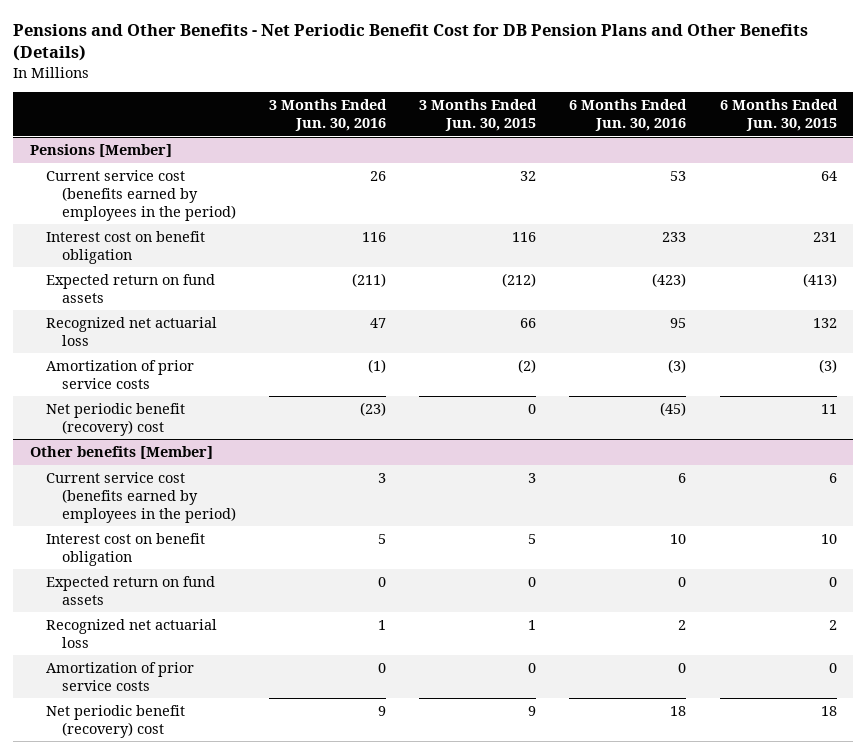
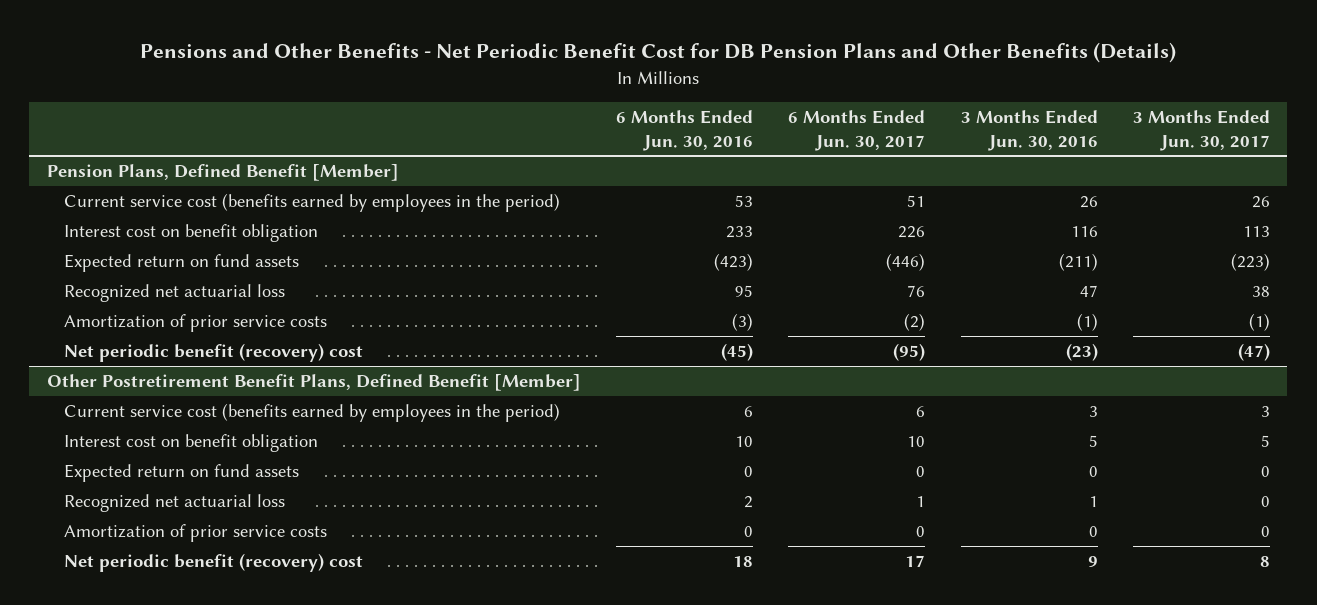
[419,99,538,132] 3 Months Ended Jun. 30, 2015 -> none
[719,99,838,132] 6 Months Ended Jun. 30, 2015 -> none
none -> [788,110,926,151] 6 Months Ended Jun. 30, 2017
none -> [1132,110,1270,151] 3 Months Ended Jun. 30, 2017
[29,143,172,157] Pensions [Member] -> [46,163,399,181] Pension Plans, Defined Benefit [Member]
[29,445,213,459] Other benefits [Member] -> [46,373,581,391] Other Postretirement Benefit Plans, Defined Benefit [Member]

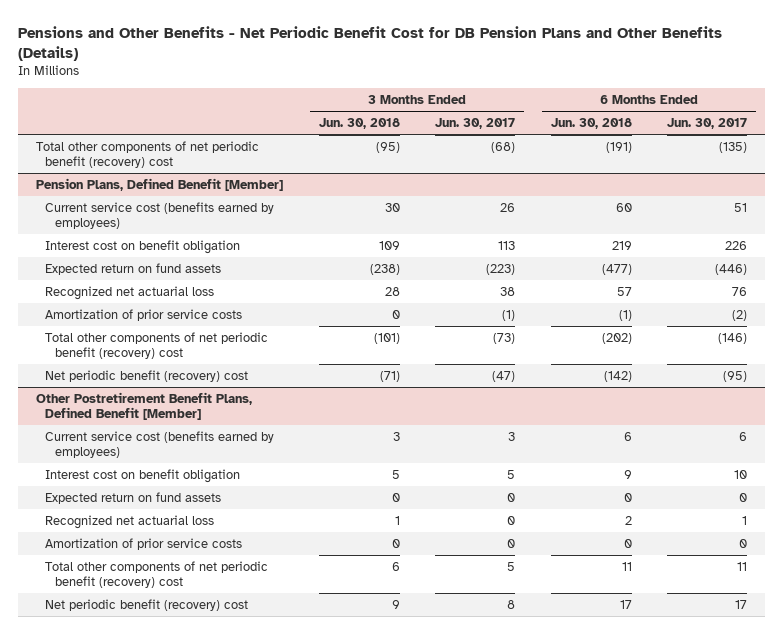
[616,110,754,151] 6 Months Ended Jun. 30, 2016 -> none
[960,110,1098,151] 3 Months Ended Jun. 30, 2016 -> none
none -> [318,118,400,130] Jun. 30, 2018
none -> [550,118,632,130] Jun. 30, 2018
none -> [35,140,259,168] Total other components of net periodic benefit (recovery) cost
[63,192,560,212] Current service cost (benefits earned by employees in the period) -> [45,201,275,229] Current service cost (benefits earned by employees)
none -> [45,331,269,359] Total other components of net periodic benefit (recovery) cost
[63,402,560,422] Current service cost (benefits earned by employees in the period) -> [45,430,275,458] Current service cost (benefits earned by employees)
none -> [45,560,269,588] Total other components of net periodic benefit (recovery) cost

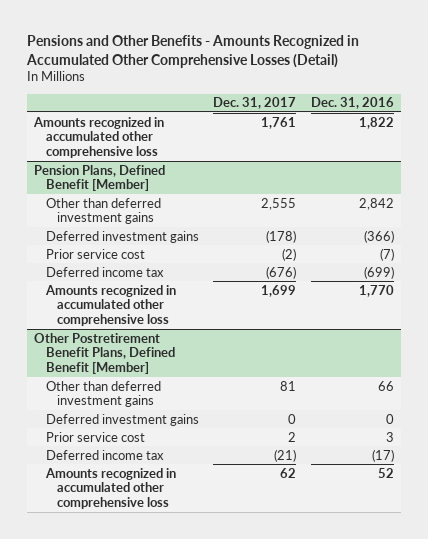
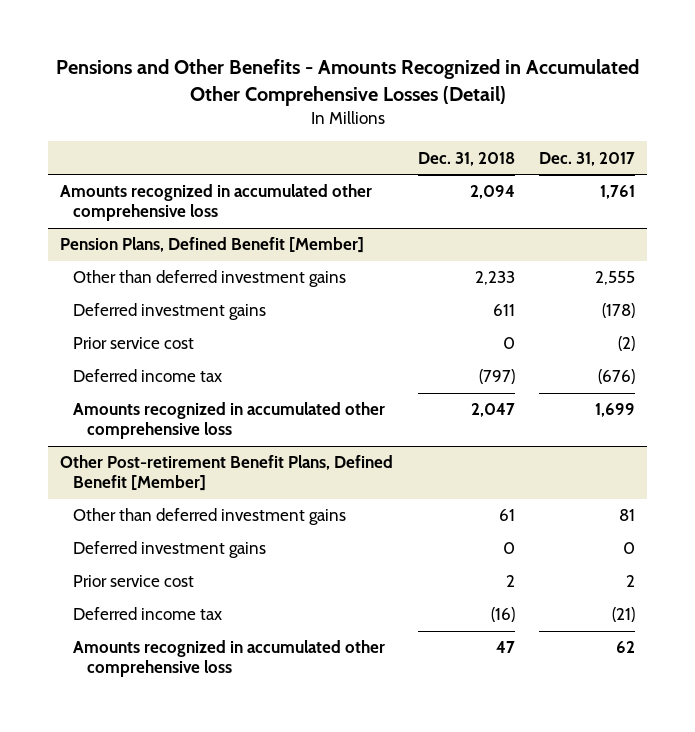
[310,97,394,110] Dec. 31, 2016 -> none
none -> [417,151,515,166] Dec. 31, 2018
[34,332,175,375] Other Postretirement Benefit Plans, Defined Benefit [Member] -> [60,455,394,492] Other Post-retirement Benefit Plans, Defined Benefit [Member]

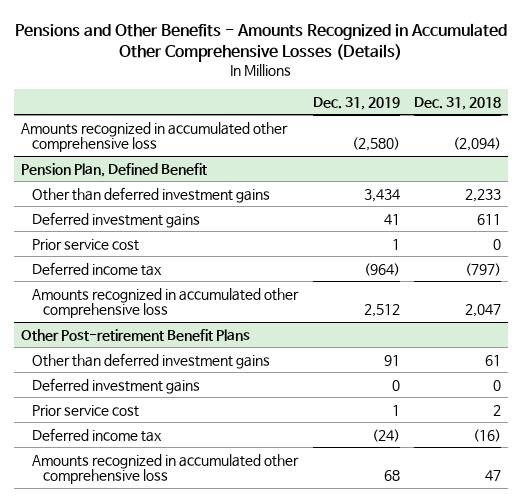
[55,59,639,107] Pensions and Other Benefits - Amounts Recognized in Accumulated Other Comprehensive Losses (Detail) -> [15,22,508,62] Pensions and Other Benefits - Amounts Recognized in Accumulated Other Comprehensive Losses (Details)
[539,151,636,166] Dec. 31, 2017 -> none
none -> [312,96,400,110] Dec. 31, 2019
[469,185,515,200] 2,094 -> [452,137,501,152] (2,094)
[60,237,365,254] Pension Plans, Defined Benefit [Member] -> [21,162,208,177] Pension Plan, Defined Benefit
[60,455,394,492] Other Post-retirement Benefit Plans, Defined Benefit [Member] -> [21,328,251,341] Other Post-retirement Benefit Plans

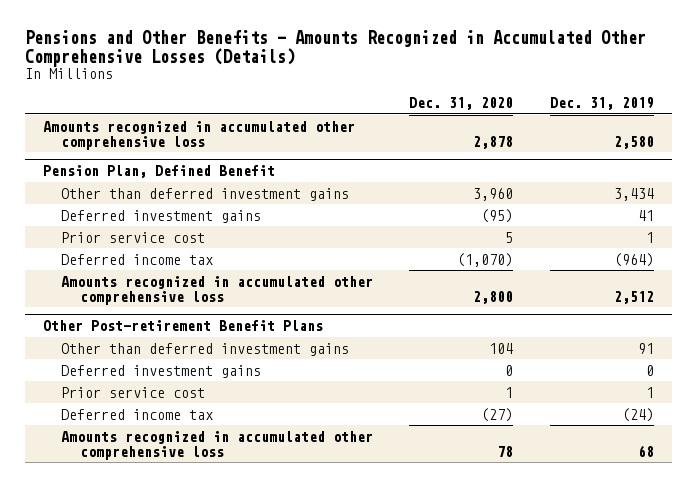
[413,96,501,110] Dec. 31, 2018 -> none
none -> [409,97,514,111] Dec. 31, 2020
[351,137,400,152] (2,580) -> [613,135,654,149] 2,580

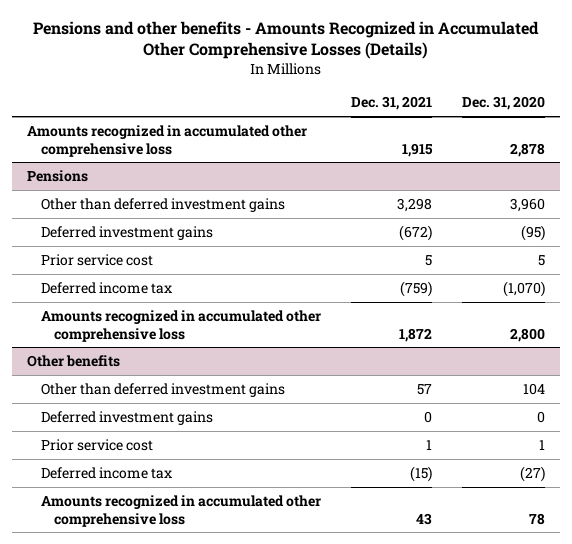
[24,29,646,67] Pensions and Other Benefits - Amounts Recognized in Accumulated Other Comprehensive Losses (Details) -> [33,20,540,60] Pensions and other benefits - Amounts Recognized in Accumulated Other Comprehensive Losses (Details)
[549,97,654,111] Dec. 31, 2019 -> none
none -> [350,96,432,111] Dec. 31, 2021
[42,165,275,179] Pension Plan, Defined Benefit -> [27,169,89,182] Pensions
[42,320,323,332] Other Post-retirement Benefit Plans -> [27,354,121,367] Other benefits

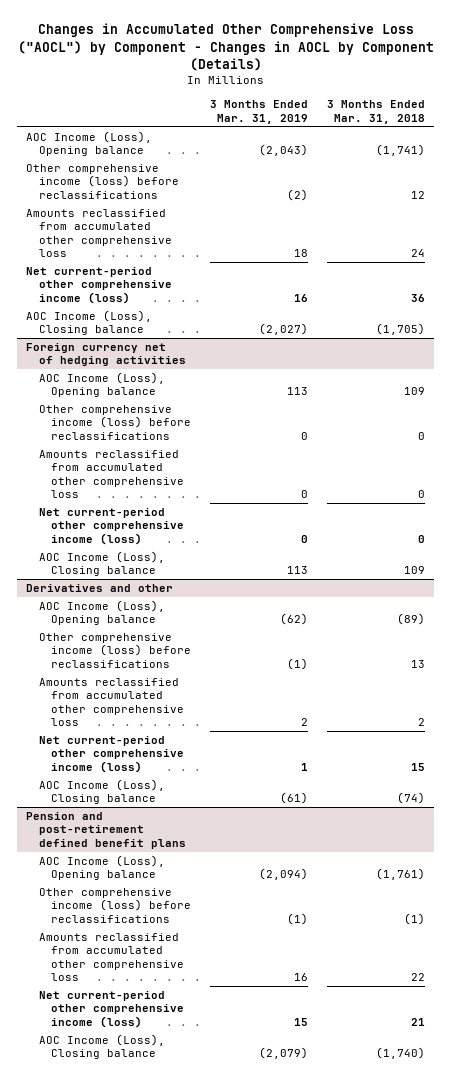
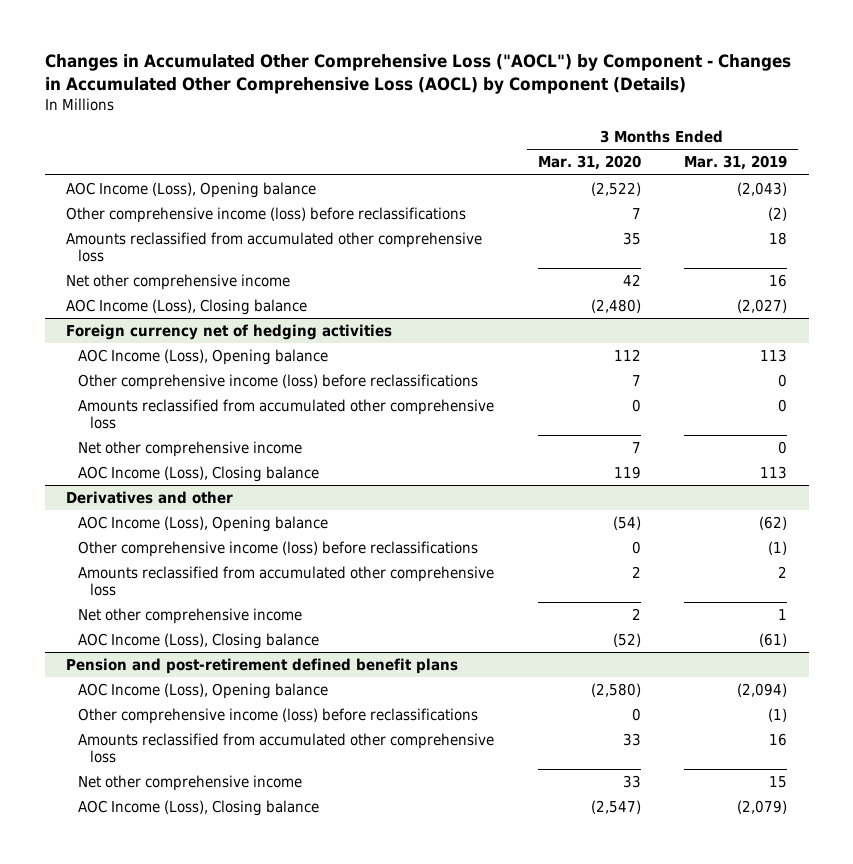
[17,23,434,72] Changes in Accumulated Other Comprehensive Loss ("AOCL") by Component - Changes in AOCL by Component (Details) -> [44,54,791,94] Changes in Accumulated Other Comprehensive Loss ("AOCL") by Component - Changes in Accumulated Other Comprehensive Loss (AOCL) by Component (Details)
[327,100,426,124] 3 Months Ended Mar. 31, 2018 -> none
none -> [537,155,641,171] Mar. 31, 2020
[26,267,172,304] Net current-period other comprehensive income (loss) -> [66,273,291,290] Net other comprehensive income
[38,508,185,545] Net current-period other comprehensive income (loss) -> [78,440,303,457] Net other comprehensive income
[38,736,185,773] Net current-period other comprehensive income (loss) -> [78,607,303,624] Net other comprehensive income
[38,991,185,1028] Net current-period other comprehensive income (loss) -> [78,774,303,791] Net other comprehensive income

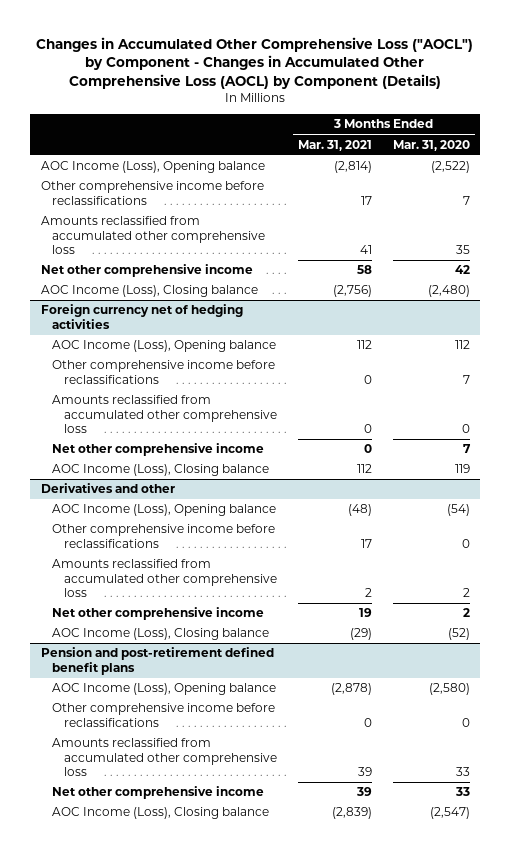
[684,155,788,171] Mar. 31, 2019 -> none
none -> [297,139,372,151] Mar. 31, 2021
[66,206,467,223] Other comprehensive income (loss) before reclassifications -> [40,181,264,205] Other comprehensive income before reclassifications
[78,373,479,390] Other comprehensive income (loss) before reclassifications -> [52,360,276,384] Other comprehensive income before reclassifications
[78,540,479,557] Other comprehensive income (loss) before reclassifications -> [52,524,276,548] Other comprehensive income before reclassifications
[78,707,479,724] Other comprehensive income (loss) before reclassifications -> [52,703,276,727] Other comprehensive income before reclassifications

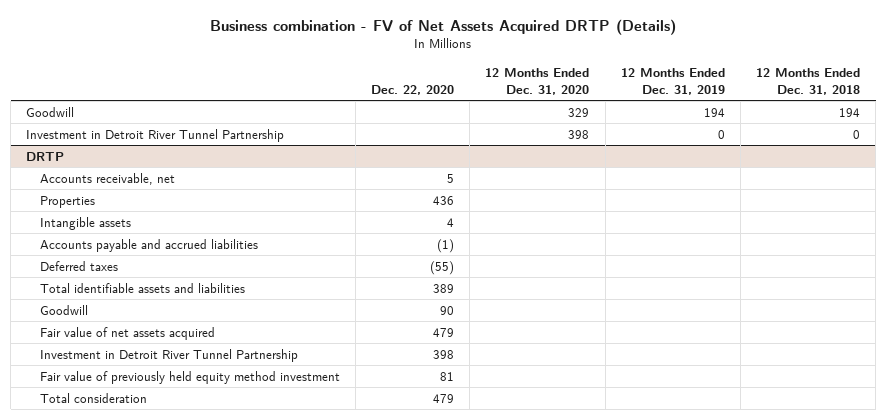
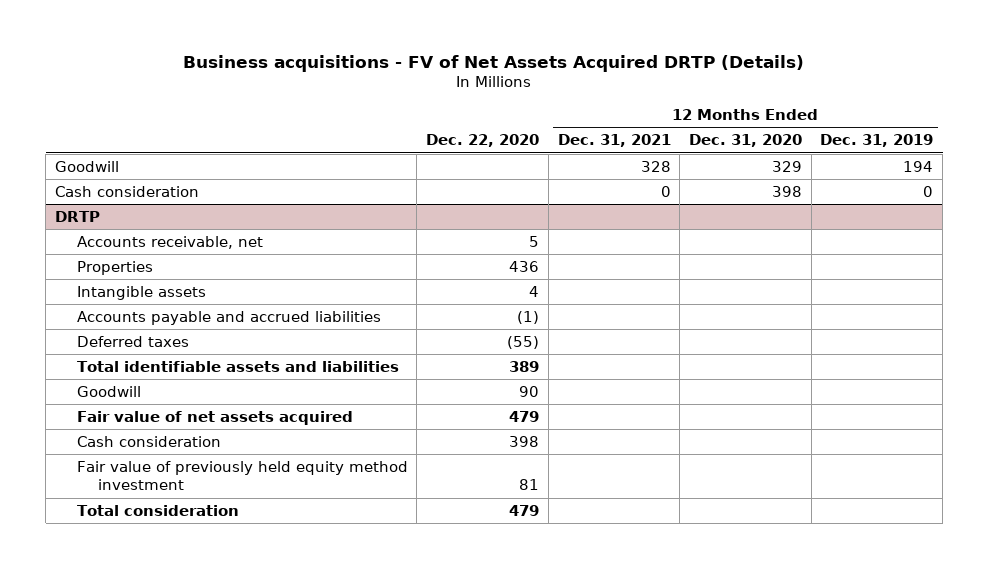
[210,18,677,35] Business combination - FV of Net Assets Acquired DRTP (Details) -> [183,55,805,73] Business acquisitions - FV of Net Assets Acquired DRTP (Details)
[756,68,861,95] 12 Months Ended Dec. 31, 2018 -> none
none -> [557,134,671,148] Dec. 31, 2021
[26,128,285,142] Investment in Detroit River Tunnel Partnership -> [54,185,199,197] Cash consideration
[39,348,298,362] Investment in Detroit River Tunnel Partnership -> [76,435,221,447] Cash consideration

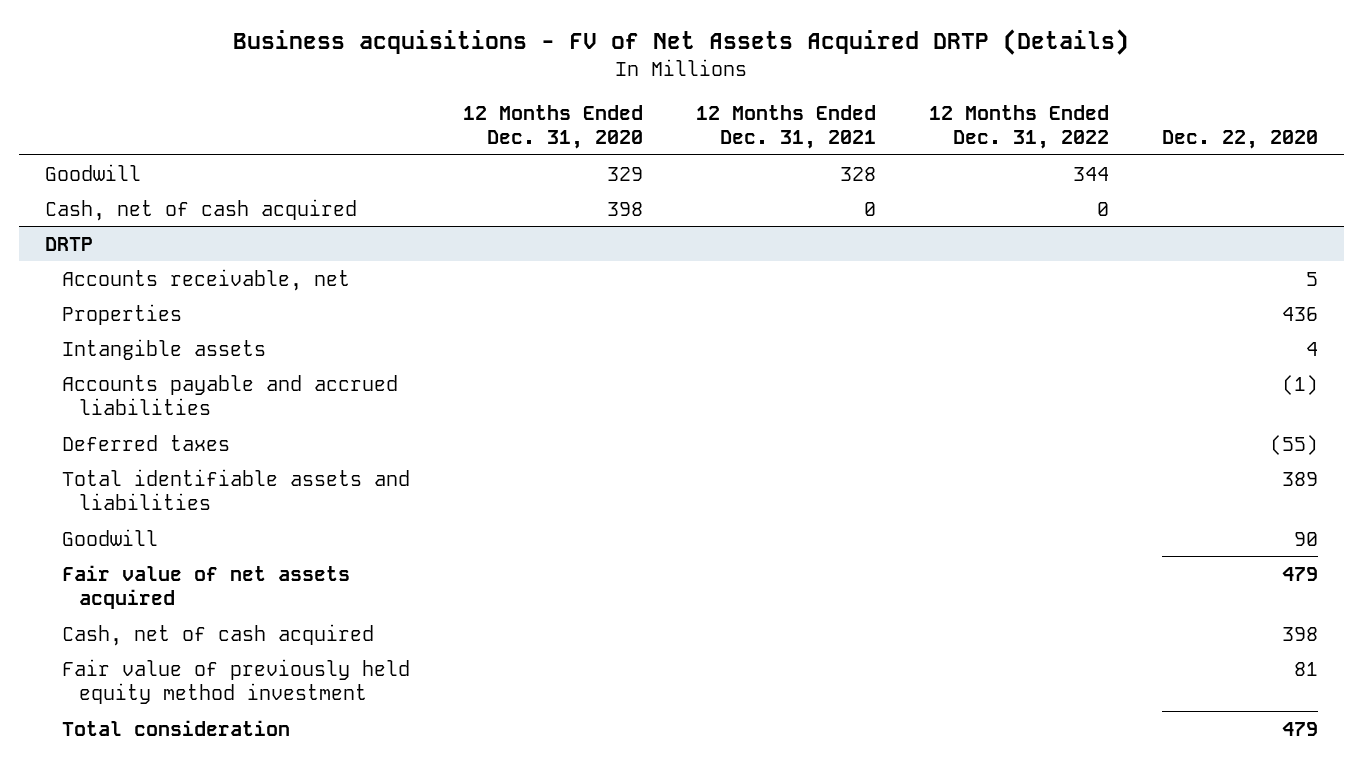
[820,134,934,148] Dec. 31, 2019 -> none
none -> [928,104,1109,149] 12 Months Ended Dec. 31, 2022
[54,185,199,197] Cash consideration -> [45,198,358,221] Cash, net of cash acquired
[76,435,221,447] Cash consideration -> [62,623,375,646] Cash, net of cash acquired

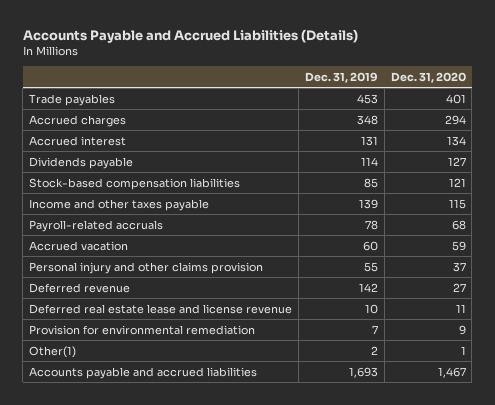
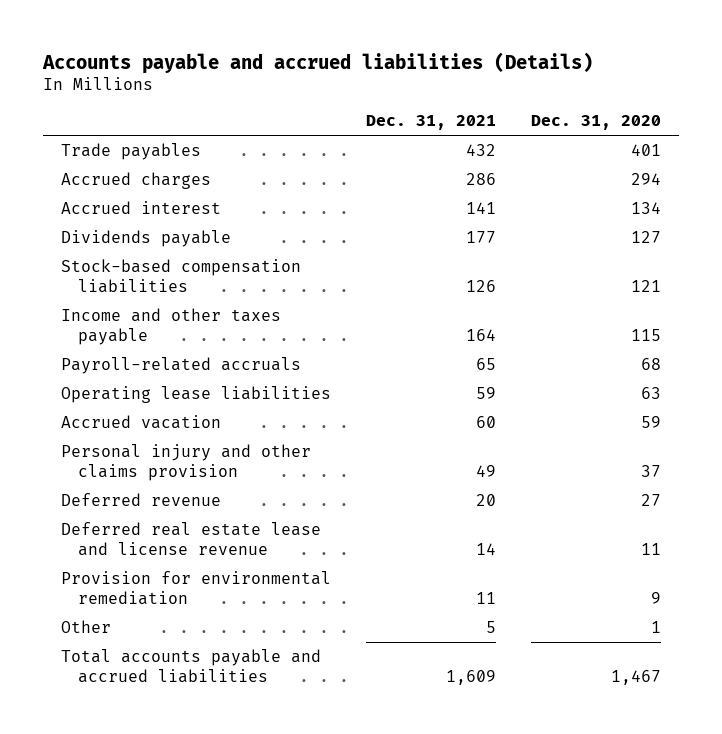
[22,28,358,43] Accounts Payable and Accrued Liabilities (Details) -> [42,51,594,74] Accounts payable and accrued liabilities (Details)
[304,71,378,83] Dec. 31, 2019 -> none
none -> [366,115,497,131] Dec. 31, 2021
none -> [60,385,331,403] Operating lease liabilities
[28,345,76,358] Other(1) -> [60,619,111,633] Other
[28,366,257,379] Accounts payable and accrued liabilities -> [60,648,321,684] Total accounts payable and accrued liabilities

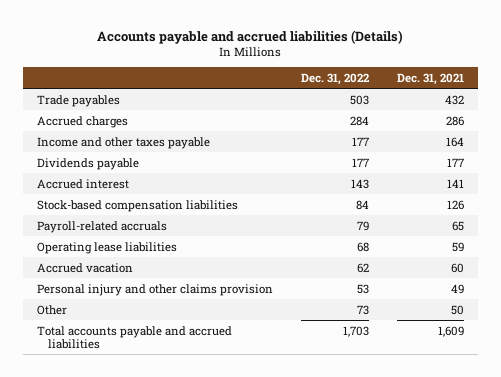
[531,115,662,131] Dec. 31, 2020 -> none
none -> [300,72,369,85] Dec. 31, 2022
[60,307,281,346] Income and other taxes payable -> [36,136,210,149] Income and other taxes payable
[60,200,221,214] Accrued interest -> [36,178,129,189] Accrued interest
[60,492,221,506] Deferred revenue -> none
[60,521,321,557] Deferred real estate lease and license revenue -> none
[60,570,331,606] Provision for environmental remediation -> none
[486,620,497,633] 5 -> [450,304,464,315] 50

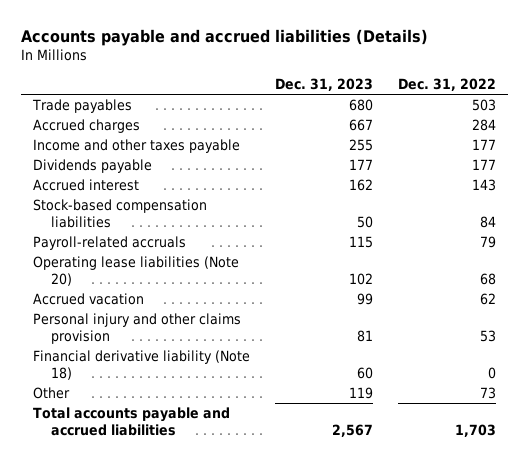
[396,72,464,85] Dec. 31, 2021 -> none
none -> [275,78,374,92] Dec. 31, 2023
[36,241,177,254] Operating lease liabilities -> [33,256,240,286] Operating lease liabilities (Note 20)
none -> [33,350,251,380] Financial derivative liability (Note 18)

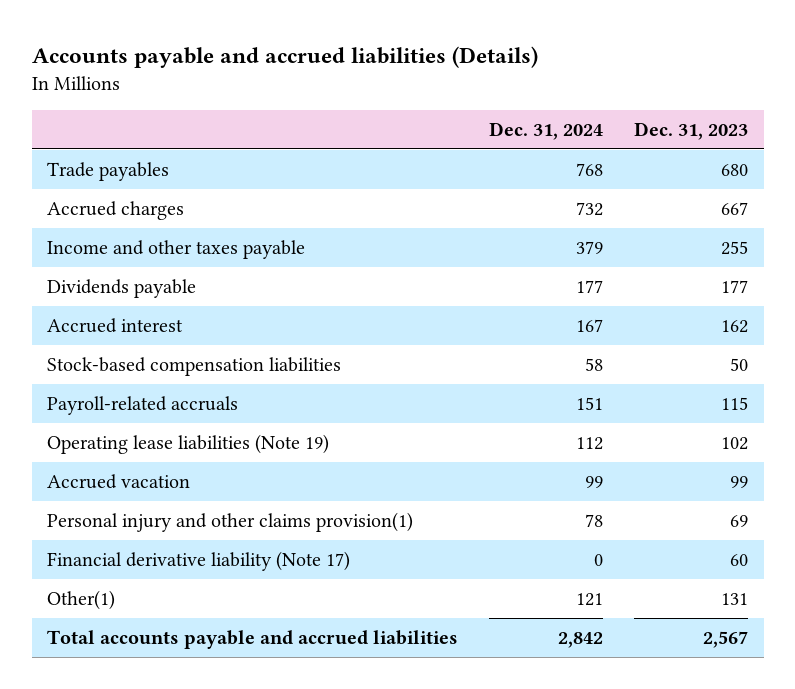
[398,78,497,92] Dec. 31, 2022 -> none
none -> [489,121,604,140] Dec. 31, 2024
[33,256,240,286] Operating lease liabilities (Note 20) -> [47,434,330,455] Operating lease liabilities (Note 19)
[33,313,242,344] Personal injury and other claims provision -> [47,512,414,533] Personal injury and other claims provision(1)
[357,329,374,342] 81 -> [730,515,749,528] 69
[33,350,251,380] Financial derivative liability (Note 18) -> [47,551,351,572] Financial derivative liability (Note 17)
[33,387,71,400] Other -> [47,590,116,611] Other(1)
[349,387,374,400] 119 -> [721,593,749,606] 131

